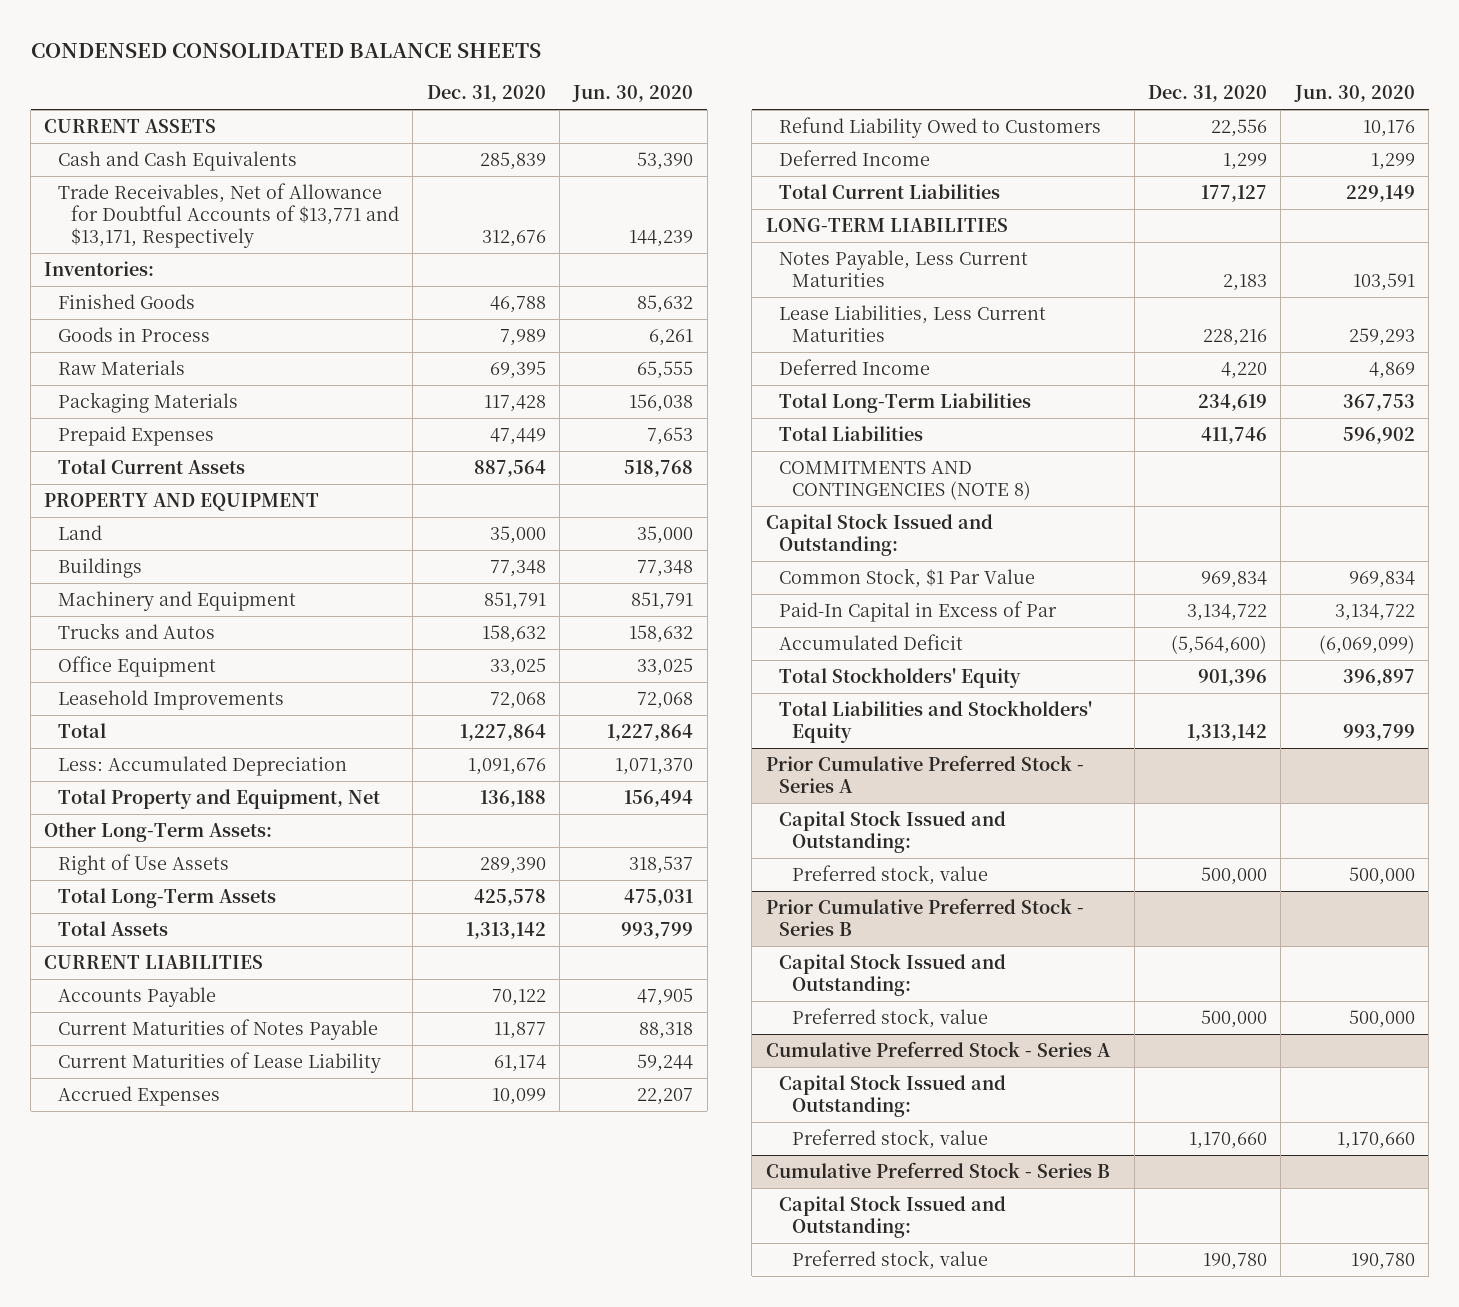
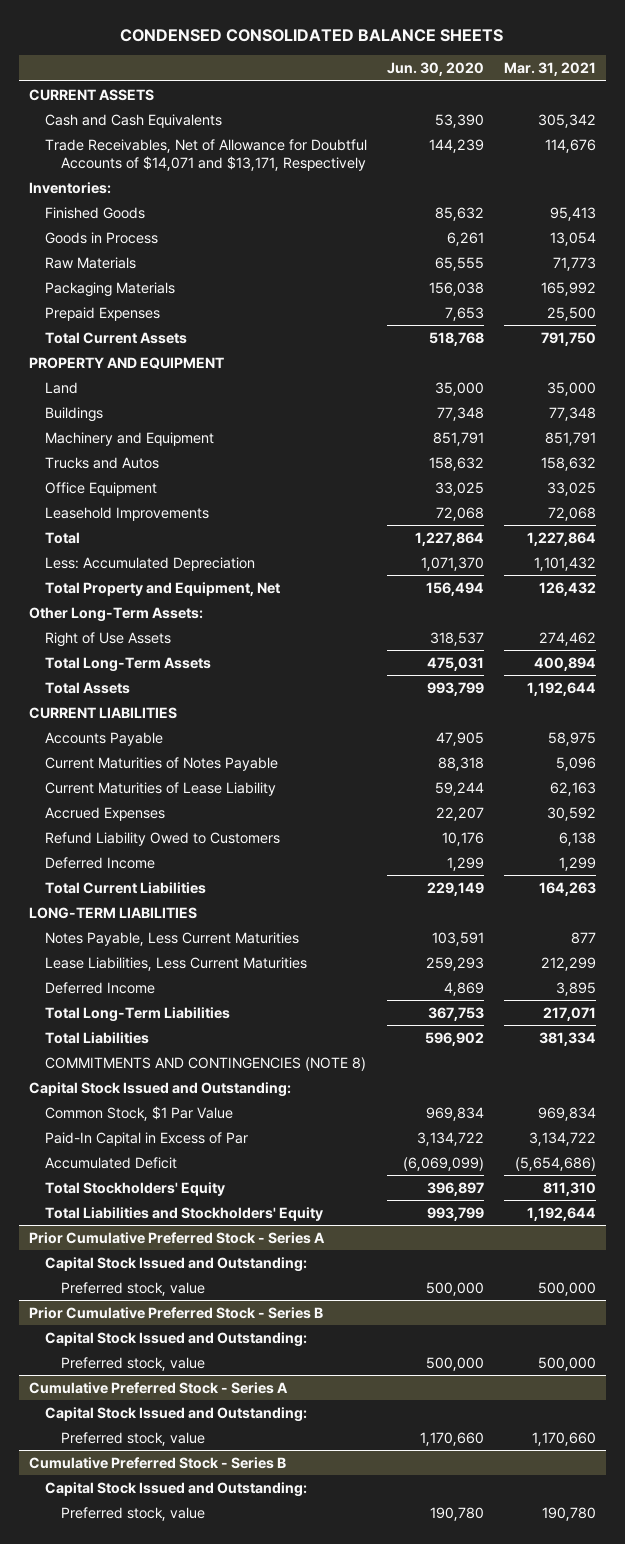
[426,85,546,103] Dec. 31, 2020 -> none
none -> [503,62,596,77] Mar. 31, 2021
[57,183,400,248] Trade Receivables, Net of Allowance for Doubtful Accounts of $13,771 and $13,171, Respectively -> [44,138,367,171] Trade Receivables, Net of Allowance for Doubtful Accounts of $14,071 and $13,171, Respectively

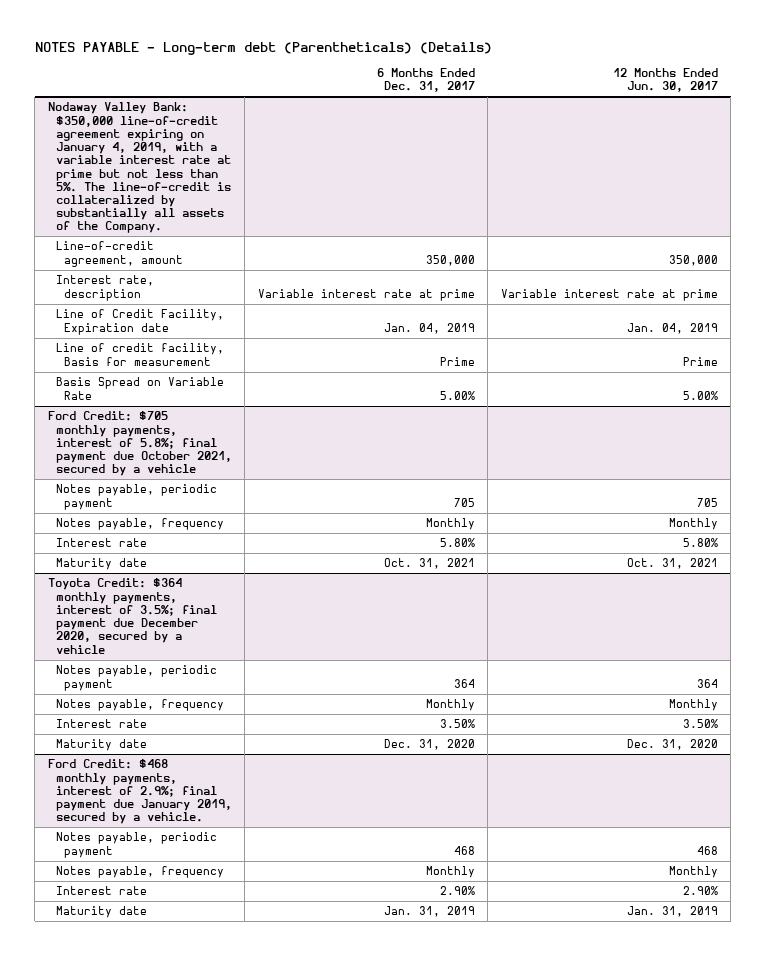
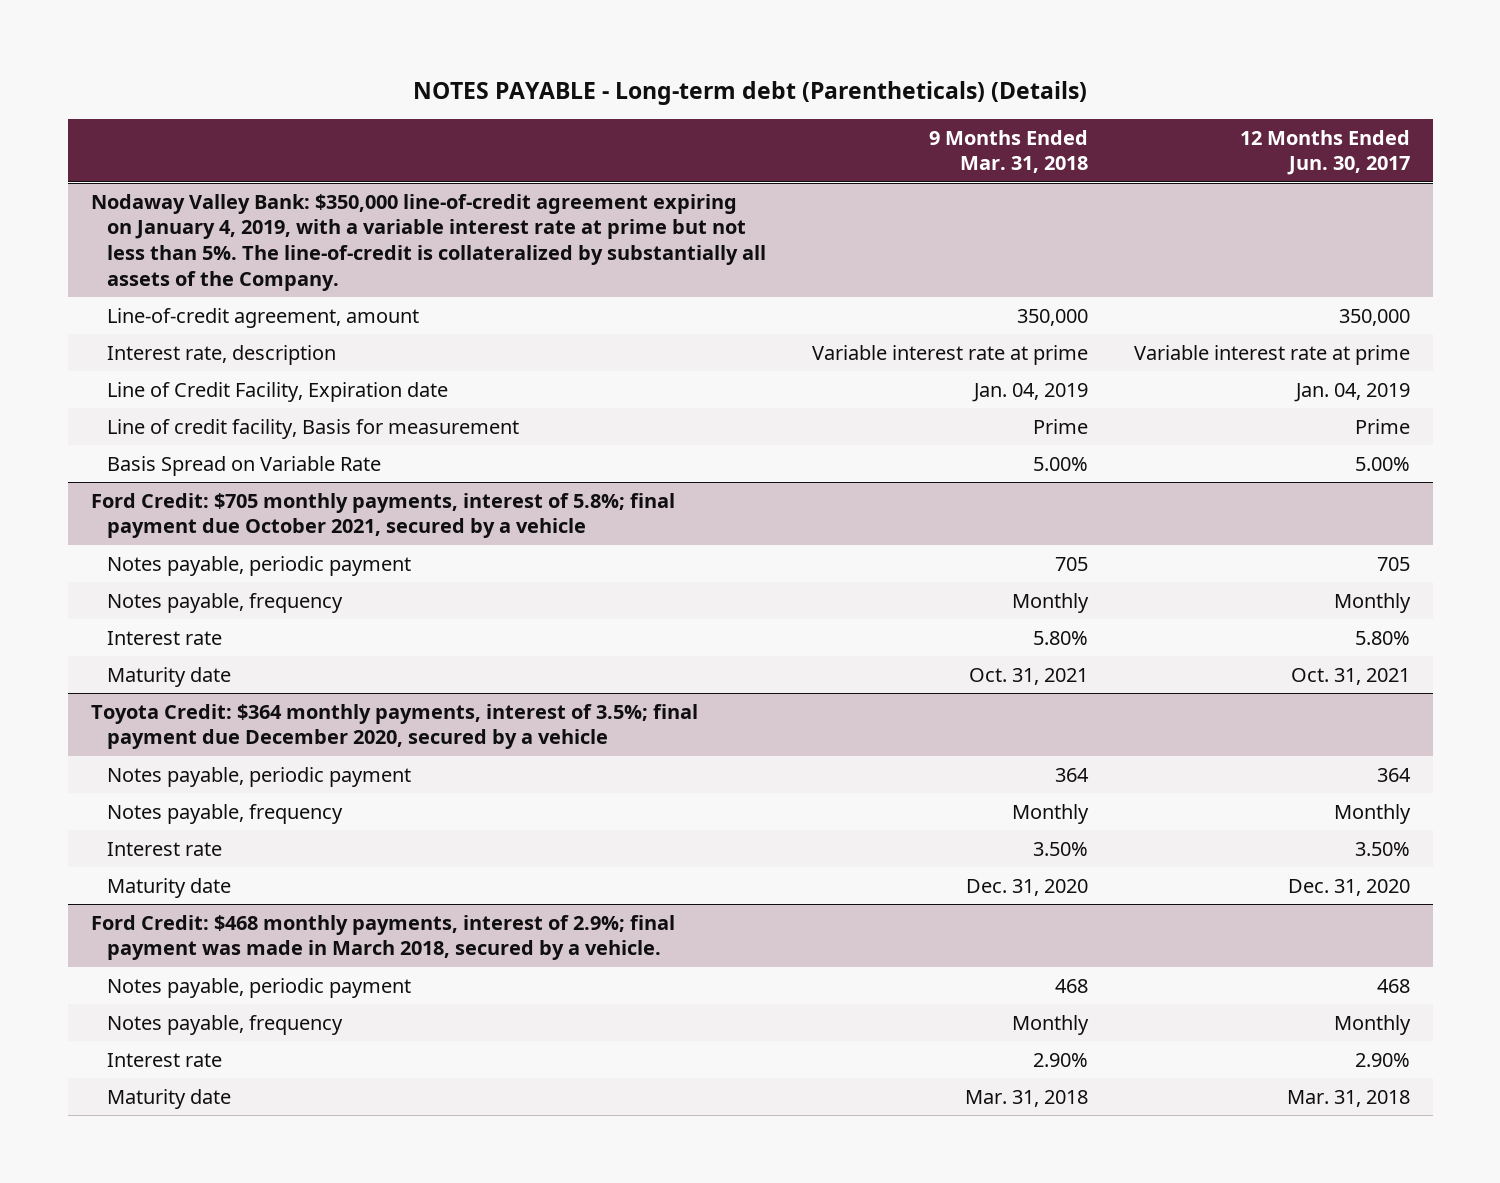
[376,68,475,93] 6 Months Ended Dec. 31, 2017 -> none
none -> [928,129,1088,174] 9 Months Ended Mar. 31, 2018
[47,759,232,825] Ford Credit: $468 monthly payments, interest of 2.9%; final payment due January 2019, secured by a vehicle. -> [90,914,675,961] Ford Credit: $468 monthly payments, interest of 2.9%; final payment was made in March 2018, secured by a vehicle.
[626,906,718,918] Jan. 31, 2019 -> [1286,1089,1410,1107] Mar. 31, 2018

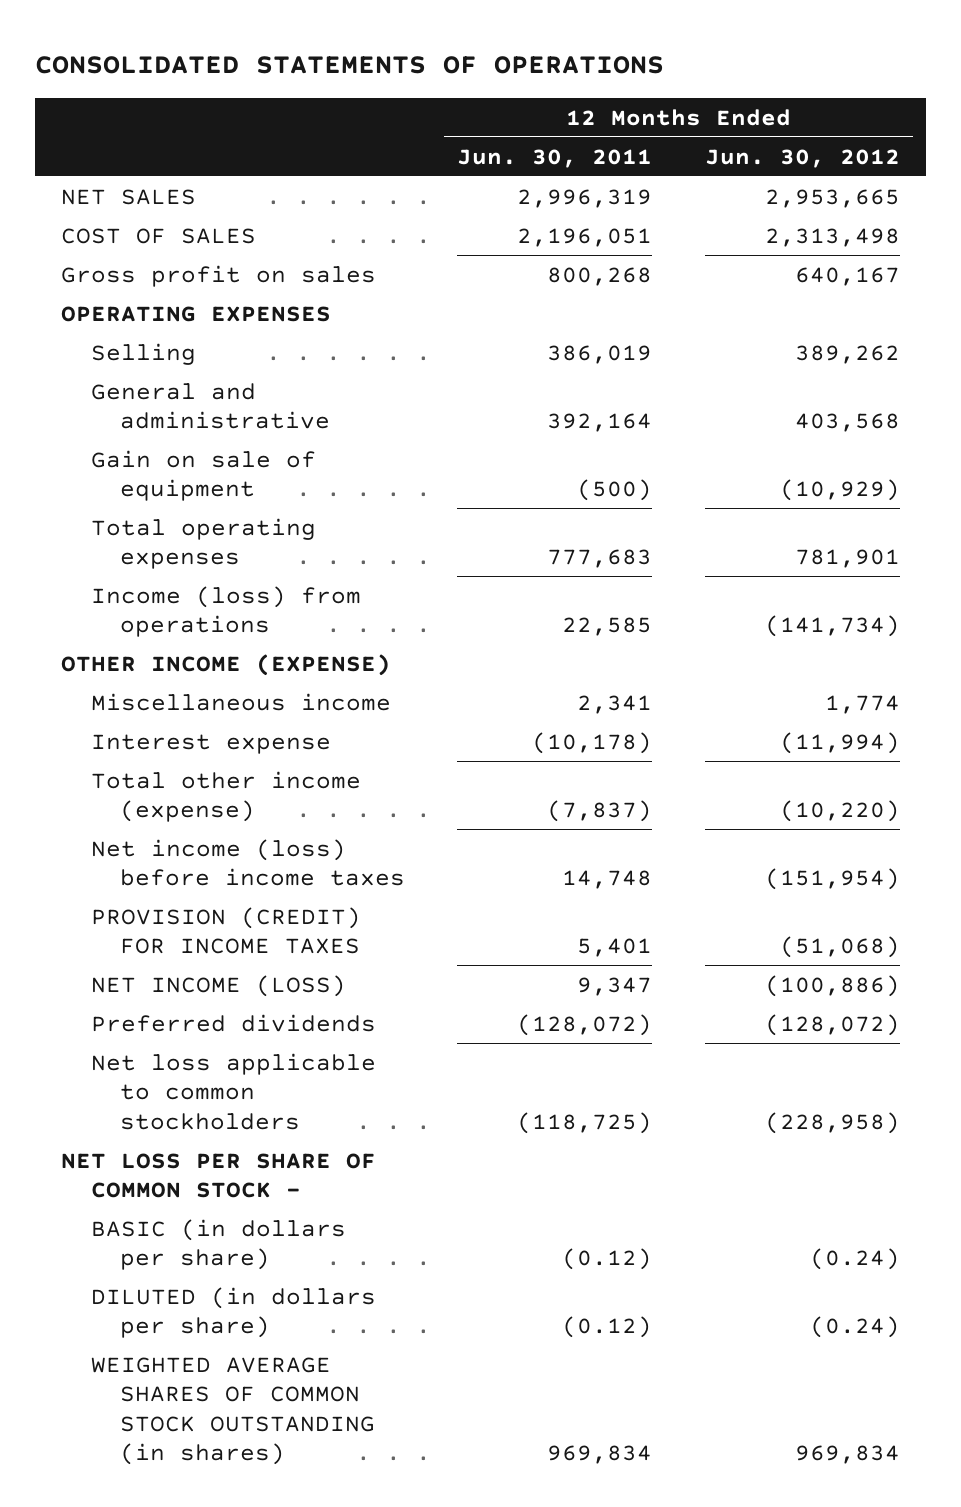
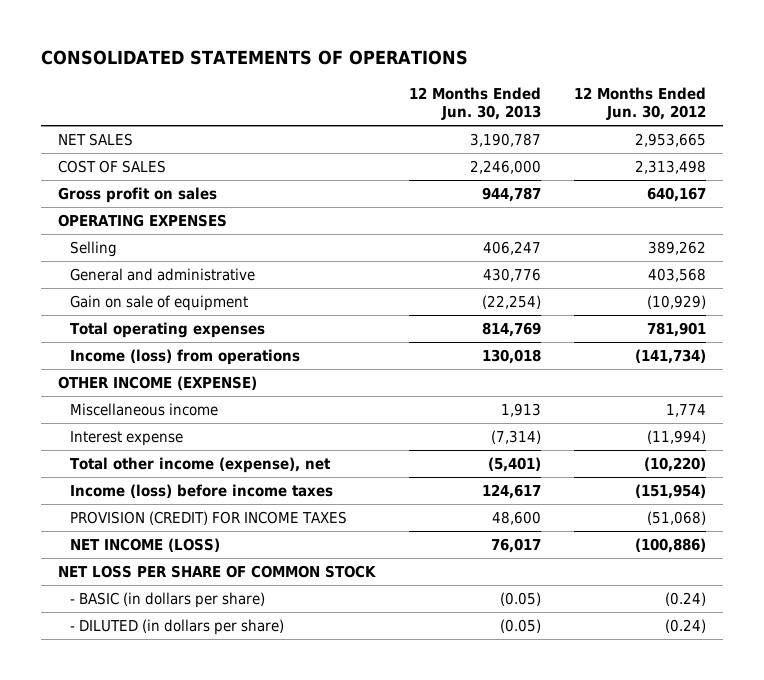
[457,148,653,168] Jun. 30, 2011 -> none
none -> [408,86,541,121] 12 Months Ended Jun. 30, 2013
[90,770,361,823] Total other income (expense) -> [69,457,331,474] Total other income (expense), net
[90,838,406,887] Net income (loss) before income taxes -> [69,484,333,499] Income (loss) before income taxes
[90,1013,376,1032] Preferred dividends -> none
[90,1052,376,1130] Net loss applicable to common stockholders -> none
[90,1356,376,1465] WEIGHTED AVERAGE SHARES OF COMMON STOCK OUTSTANDING (in shares) -> none
[61,1152,377,1199] NET LOSS PER SHARE OF COMMON STOCK - -> [57,565,376,579] NET LOSS PER SHARE OF COMMON STOCK
[90,1218,346,1271] BASIC (in dollars per share) -> [69,592,265,609] - BASIC (in dollars per share)
[90,1286,376,1339] DILUTED (in dollars per share) -> [69,619,284,636] - DILUTED (in dollars per share)

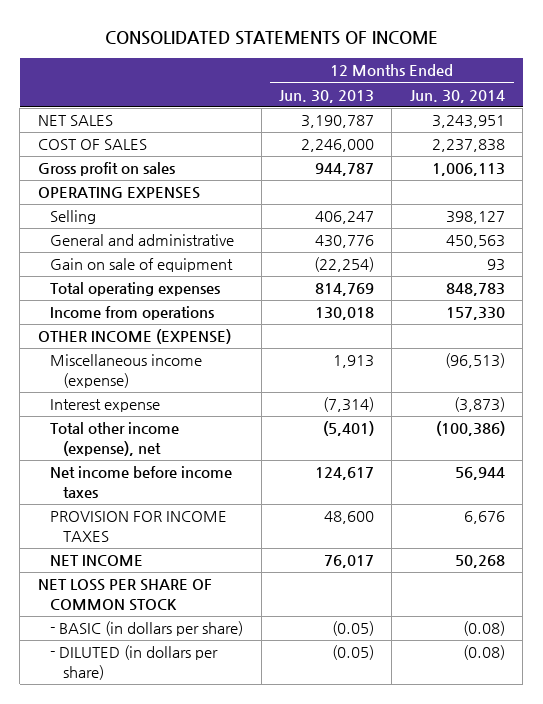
[40,50,468,66] CONSOLIDATED STATEMENTS OF OPERATIONS -> [105,30,439,45] CONSOLIDATED STATEMENTS OF INCOME
[574,86,707,121] 12 Months Ended Jun. 30, 2012 -> none
none -> [409,89,505,103] Jun. 30, 2014
[69,349,300,366] Income (loss) from operations -> [50,306,215,321] Income from operations
[69,403,218,417] Miscellaneous income -> [50,354,203,388] Miscellaneous income (expense)
[69,484,333,499] Income (loss) before income taxes -> [50,466,233,498] Net income before income taxes
[69,511,347,526] PROVISION (CREDIT) FOR INCOME TAXES -> [50,511,228,542] PROVISION FOR INCOME TAXES
[69,538,220,553] NET INCOME (LOSS) -> [50,555,144,567] NET INCOME

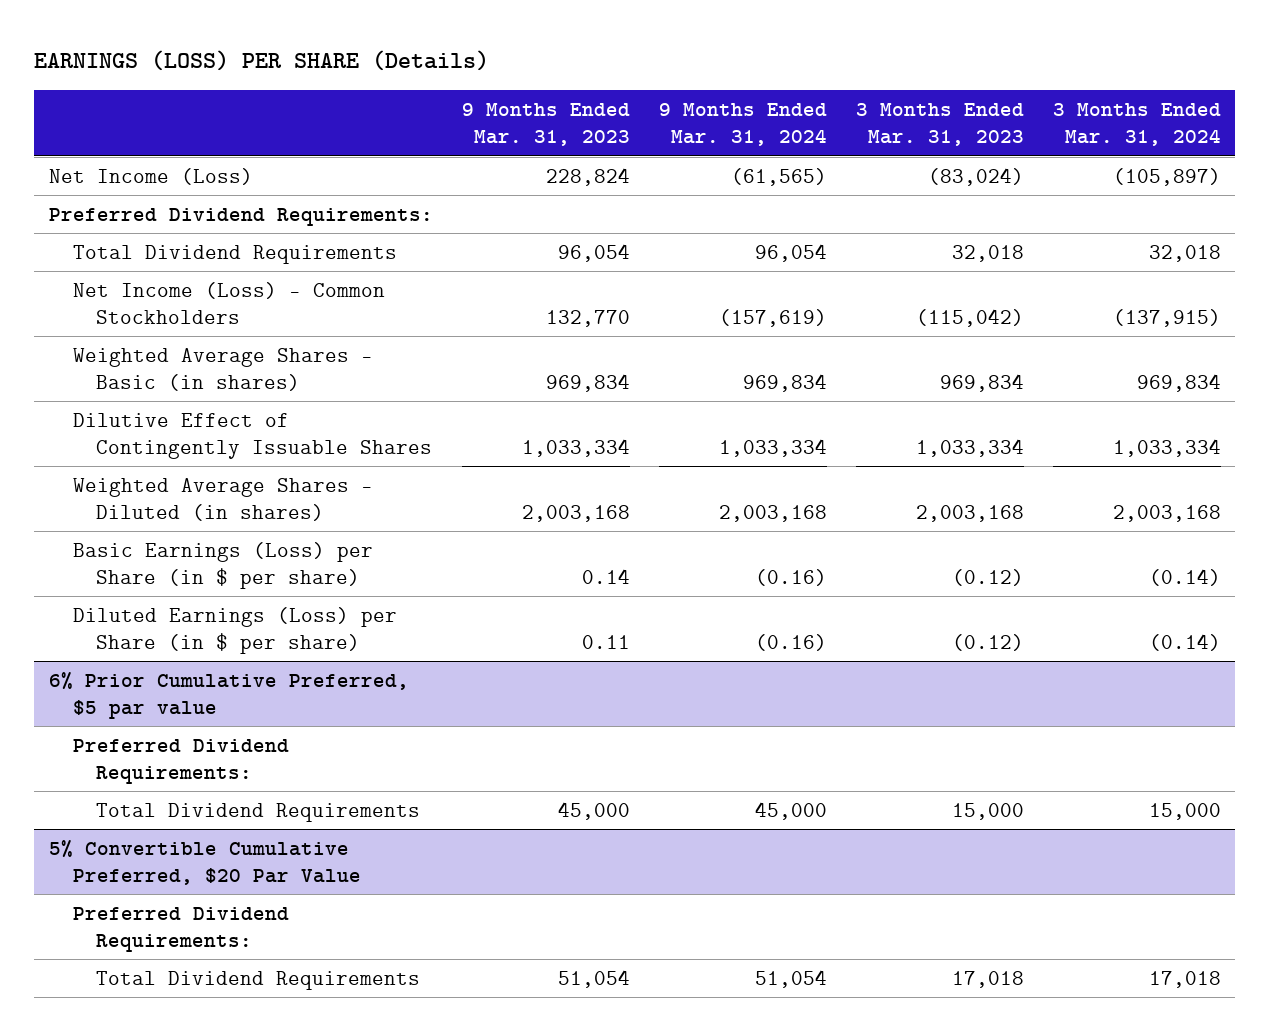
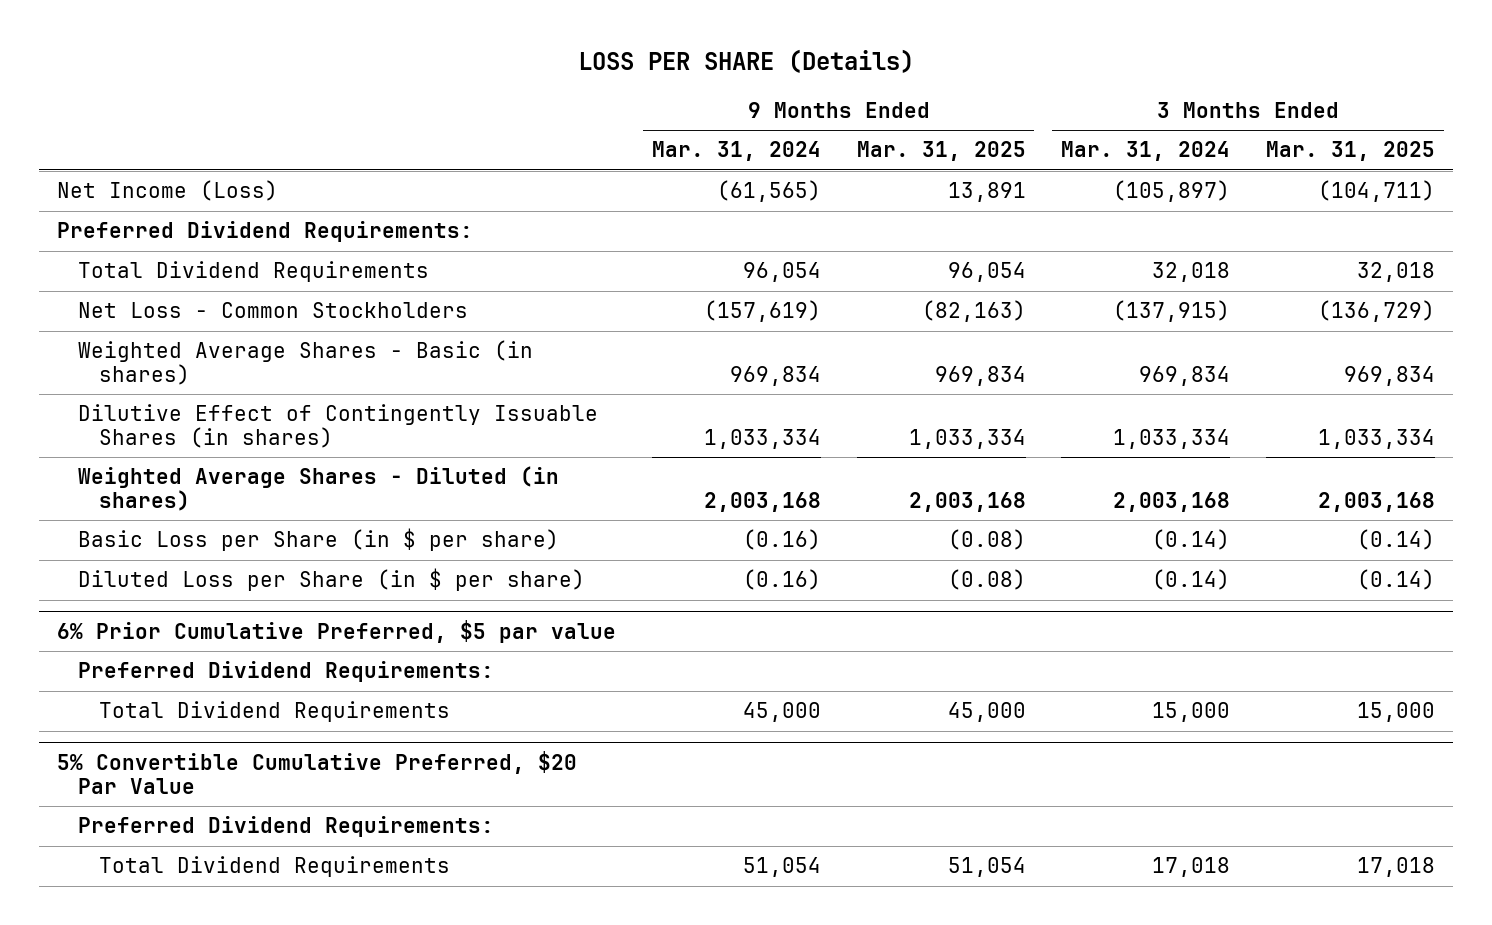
[34,50,490,72] EARNINGS (LOSS) PER SHARE (Details) -> [578,49,915,74] LOSS PER SHARE (Details)
[461,102,630,147] 9 Months Ended Mar. 31, 2023 -> none
[855,102,1024,147] 3 Months Ended Mar. 31, 2023 -> none
none -> [856,141,1026,162] Mar. 31, 2025
none -> [1266,141,1436,162] Mar. 31, 2025
[72,281,385,324] Net Income (Loss) - Common Stockholders -> [77,302,468,319] Net Loss - Common Stockholders
[72,412,433,459] Dilutive Effect of Contingently Issuable Shares -> [77,404,598,448] Dilutive Effect of Contingently Issuable Shares (in shares)
[72,541,373,589] Basic Earnings (Loss) per Share (in $ per share) -> [77,528,559,552] Basic Loss per Share (in $ per share)
[72,606,397,654] Diluted Earnings (Loss) per Share (in $ per share) -> [77,568,585,592] Diluted Loss per Share (in $ per share)

